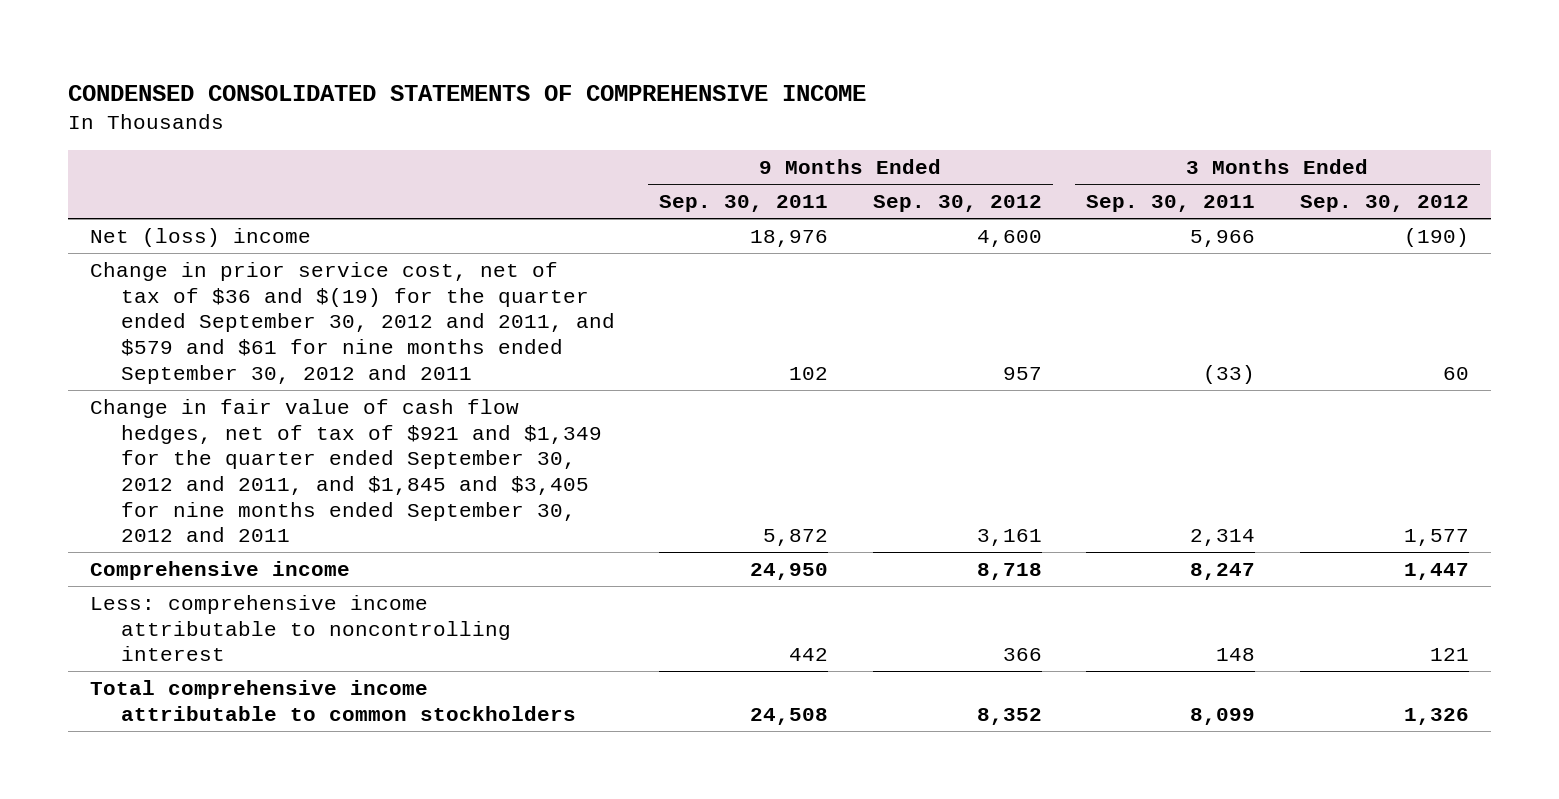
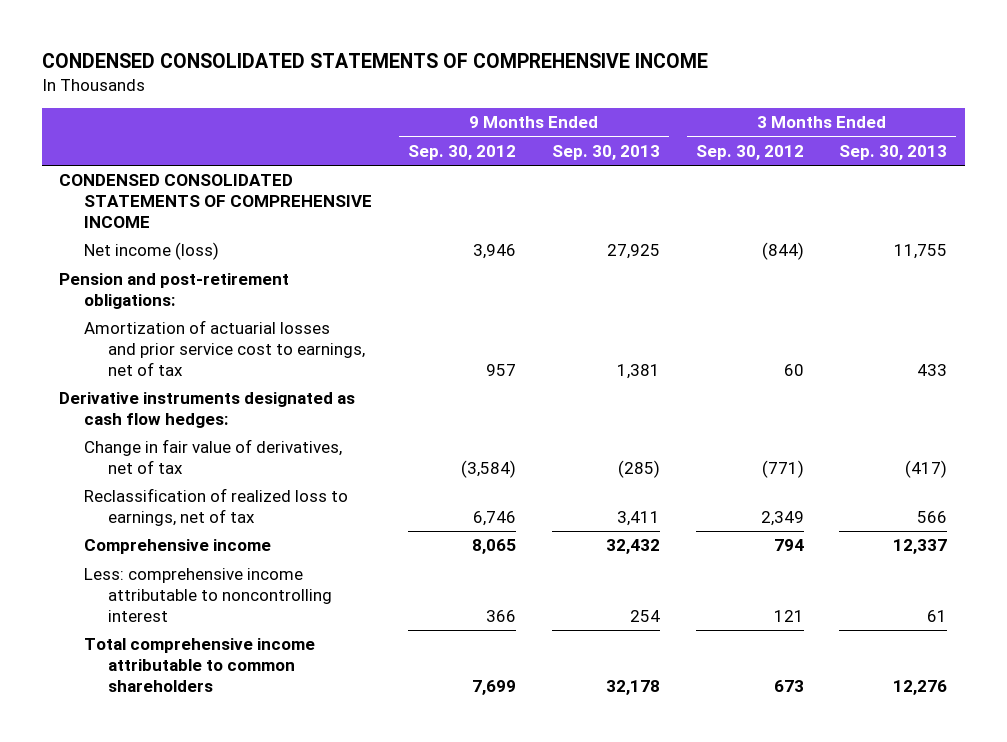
[659,195,829,213] Sep. 30, 2011 -> none
[1086,195,1256,213] Sep. 30, 2011 -> none
none -> [551,145,660,161] Sep. 30, 2013
none -> [839,145,948,161] Sep. 30, 2013
[90,398,602,543] Change in fair value of cash flow hedges, net of tax of $921 and $1,349 for the quarter ended September 30, 2012 and 2011, and $1,845 and $3,405 for nine months ended September 30, 2012 and 2011 -> none
none -> [59,174,372,229] CONDENSED CONSOLIDATED STATEMENTS OF COMPREHENSIVE INCOME
[90,227,312,247] Net (loss) income -> [83,242,219,261] Net income (loss)
[976,229,1042,247] 4,600 -> [472,244,516,260] 3,946
[1403,227,1469,247] (190) -> [761,242,804,261] (844)
none -> [59,273,290,310] Pension and post-retirement obligations:
[90,261,615,384] Change in prior service cost, net of tax of $36 and $(19) for the quarter ended September 30, 2012 and 2011, and $579 and $61 for nine months ended September 30, 2012 and 2011 -> [83,320,366,377] Amortization of actuarial losses and prior service cost to earnings, net of tax
none -> [59,392,356,429] Derivative instruments designated as cash flow hedges:
none -> [83,439,342,475] Change in fair value of derivatives, net of tax
none -> [83,488,348,527] Reclassification of realized loss to earnings, net of tax
[976,562,1042,580] 8,718 -> [471,539,516,555] 8,065
[1403,562,1469,580] 1,447 -> [773,539,804,552] 794
[90,679,576,721] Total comprehensive income attributable to common stockholders -> [83,638,315,693] Total comprehensive income attributable to common shareholders
[976,707,1042,725] 8,352 -> [471,680,516,696] 7,699
[1403,707,1469,725] 1,326 -> [773,680,804,693] 673

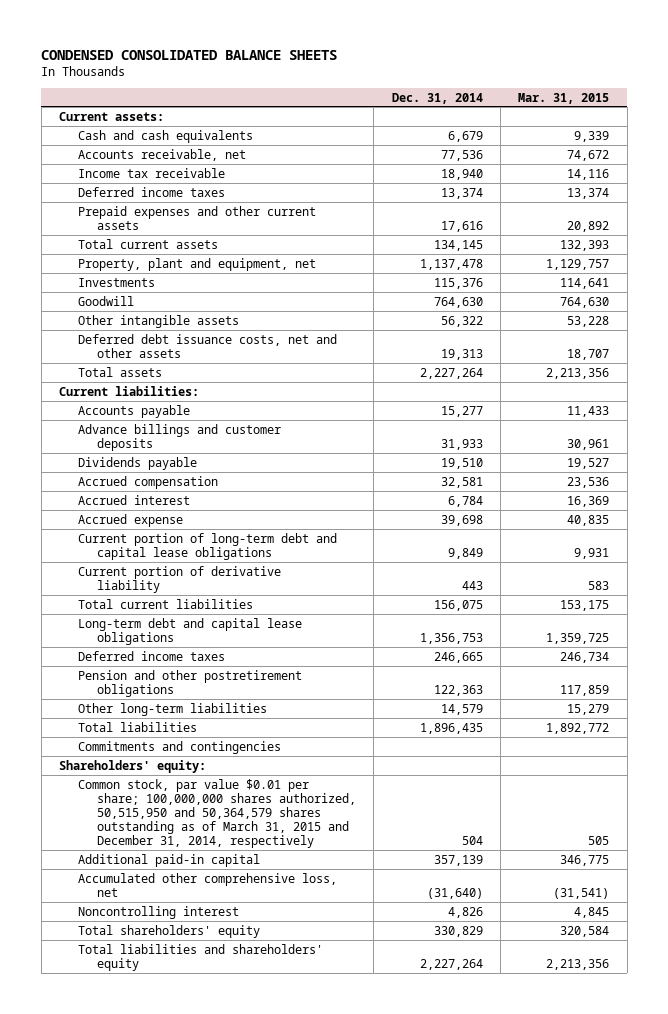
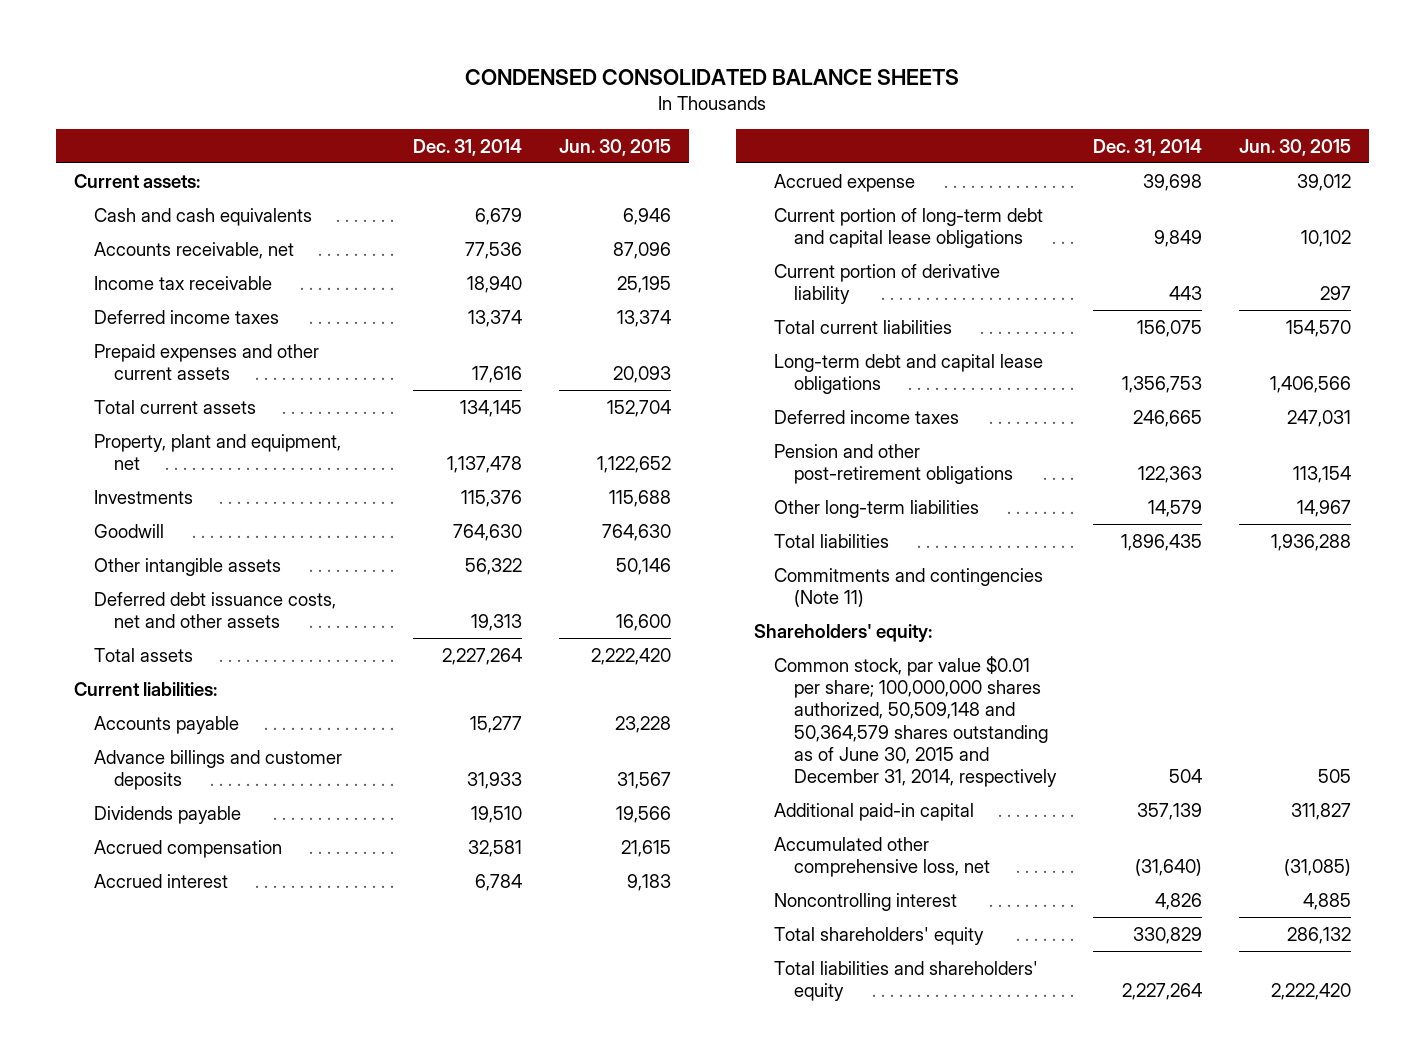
[518,92,610,104] Mar. 31, 2015 -> none
none -> [558,138,671,156] Jun. 30, 2015
[78,669,303,697] Pension and other postretirement obligations -> [774,443,1013,485] Pension and other post-retirement obligations
[78,740,282,754] Commitments and contingencies -> [774,567,1044,608] Commitments and contingencies (Note 11)
[78,778,356,848] Common stock, par value $0.01 per share; 100,000,000 shares authorized, 50,515,950 and 50,364,579 shares outstanding as of March 31, 2015 and December 31, 2014, respectively -> [774,655,1057,788] Common stock, par value $0.01 per share; 100,000,000 shares authorized, 50,509,148 and 50,364,579 shares outstanding as of June 30, 2015 and December 31, 2014, respectively

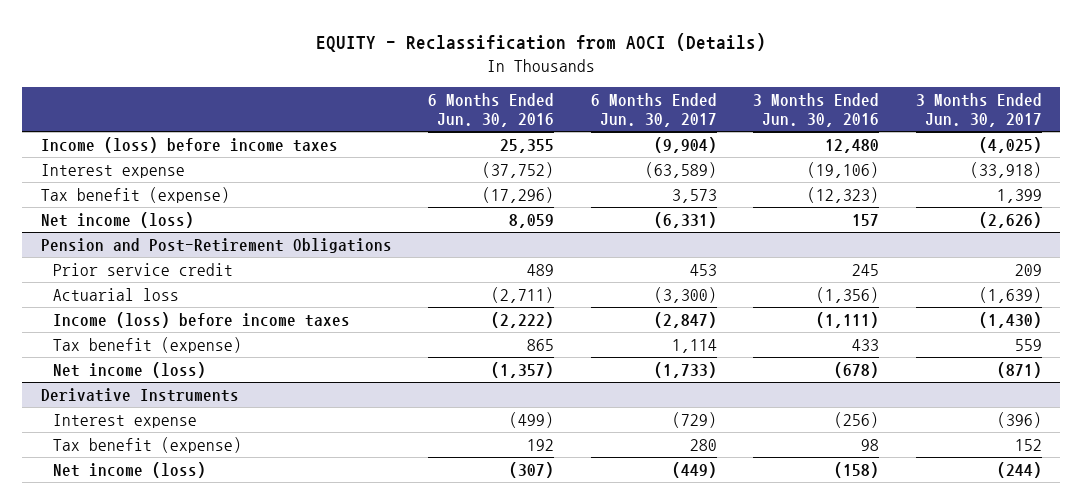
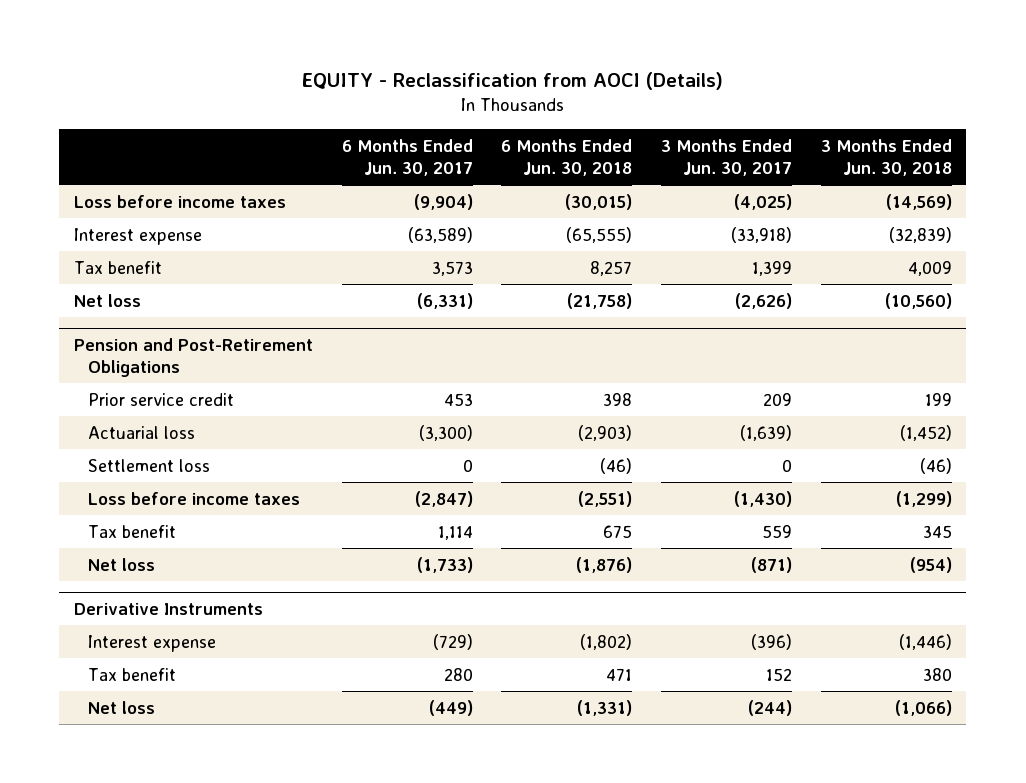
[428,92,555,128] 6 Months Ended Jun. 30, 2016 -> none
[753,92,880,128] 3 Months Ended Jun. 30, 2016 -> none
none -> [501,138,633,176] 6 Months Ended Jun. 30, 2018
none -> [821,138,953,176] 3 Months Ended Jun. 30, 2018
[40,136,338,153] Income (loss) before income taxes -> [73,194,286,208] Loss before income taxes
[40,186,230,203] Tax benefit (expense) -> [73,260,162,274] Tax benefit
[40,211,194,228] Net income (loss) -> [73,293,141,307] Net loss
none -> [87,458,210,472] Settlement loss
[53,311,351,328] Income (loss) before income taxes -> [87,491,300,505] Loss before income taxes
[53,336,243,353] Tax benefit (expense) -> [87,524,176,538] Tax benefit
[53,361,207,378] Net income (loss) -> [87,557,155,571] Net loss
[53,436,243,453] Tax benefit (expense) -> [87,667,176,681] Tax benefit
[53,461,207,478] Net income (loss) -> [87,700,155,714] Net loss

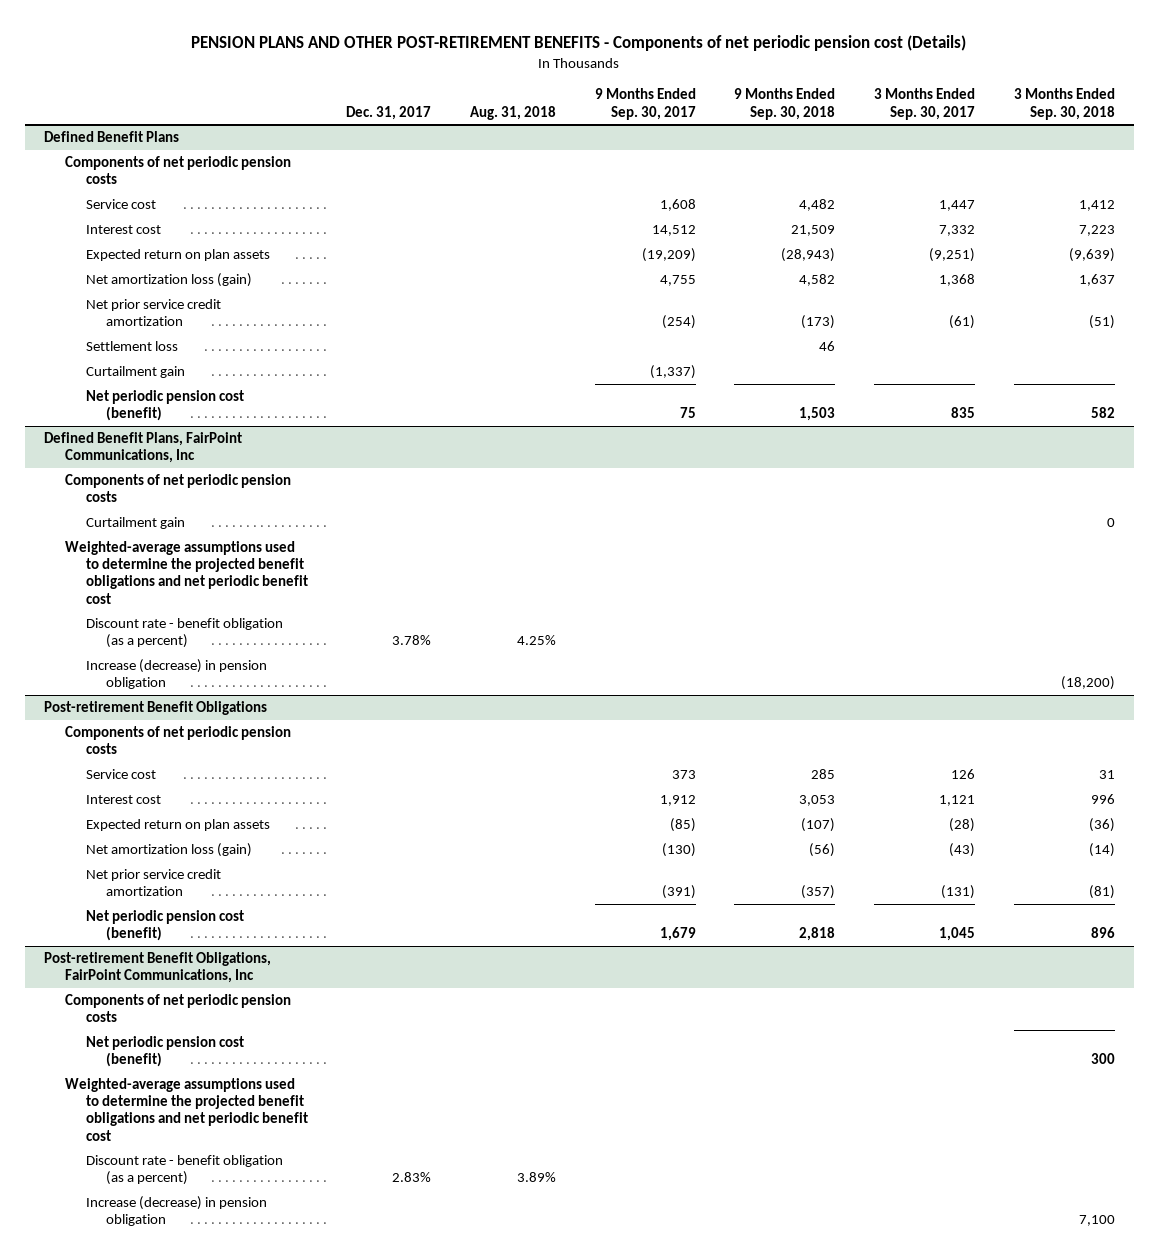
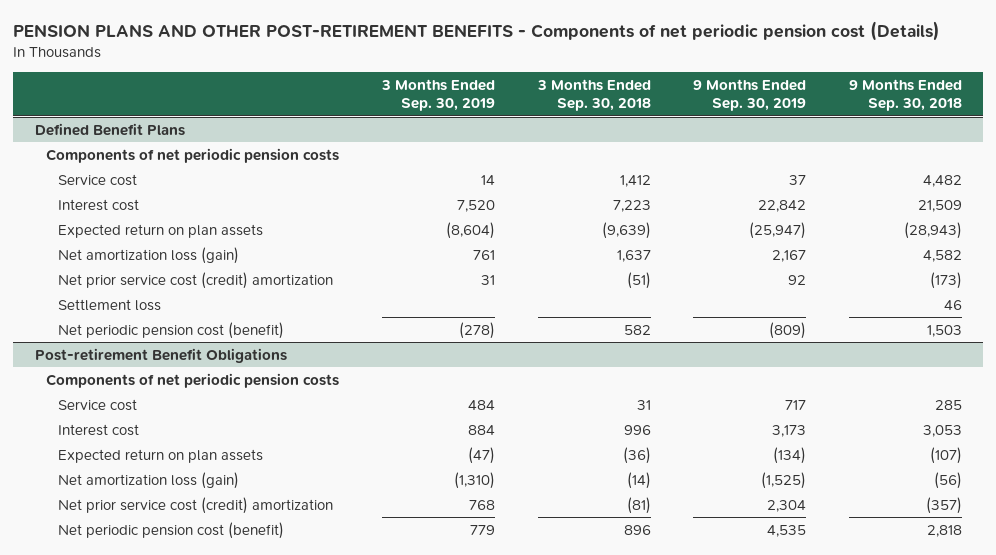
[346,105,432,120] Dec. 31, 2017 -> none
[469,105,556,120] Aug. 31, 2018 -> none
[594,88,696,120] 9 Months Ended Sep. 30, 2017 -> none
[873,88,975,120] 3 Months Ended Sep. 30, 2017 -> none
none -> [380,78,495,112] 3 Months Ended Sep. 30, 2019
none -> [693,78,807,112] 9 Months Ended Sep. 30, 2019
[85,299,221,327] Net prior service credit amortization -> [57,271,333,289] Net prior service cost (credit) amortization
[85,366,185,379] Curtailment gain -> none
[43,432,242,464] Defined Benefit Plans, FairPoint Communications, Inc -> none
[64,474,291,503] Components of net periodic pension costs -> none
[85,517,185,530] Curtailment gain -> none
[64,541,308,604] Weighted-average assumptions used to determine the projected benefit obligations and net periodic benefit cost -> none
[85,618,283,649] Discount rate - benefit obligation (as a percent) -> none
[85,659,267,690] Increase (decrease) in pension obligation -> none
[85,869,221,897] Net prior service credit amortization -> [57,496,333,514] Net prior service cost (credit) amortization
[43,952,271,984] Post-retirement Benefit Obligations, FairPoint Communications, Inc -> none
[64,994,291,1023] Components of net periodic pension costs -> none
[85,1036,244,1068] Net periodic pension cost (benefit) -> none
[64,1078,308,1141] Weighted-average assumptions used to determine the projected benefit obligations and net periodic benefit cost -> none
[85,1155,283,1186] Discount rate - benefit obligation (as a percent) -> none
[85,1196,267,1227] Increase (decrease) in pension obligation -> none

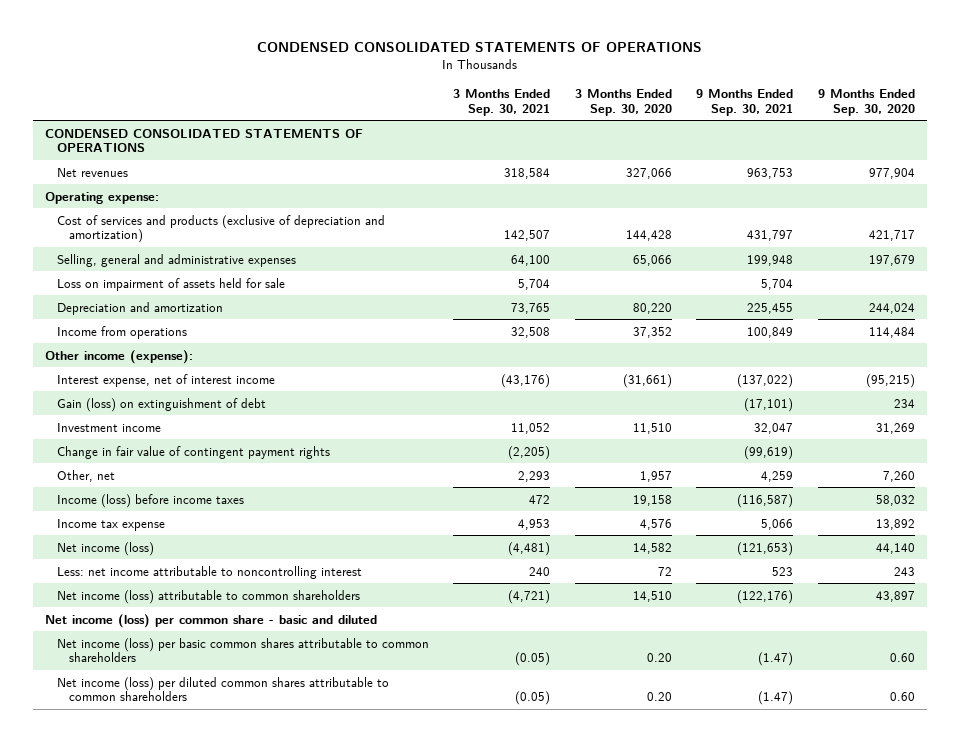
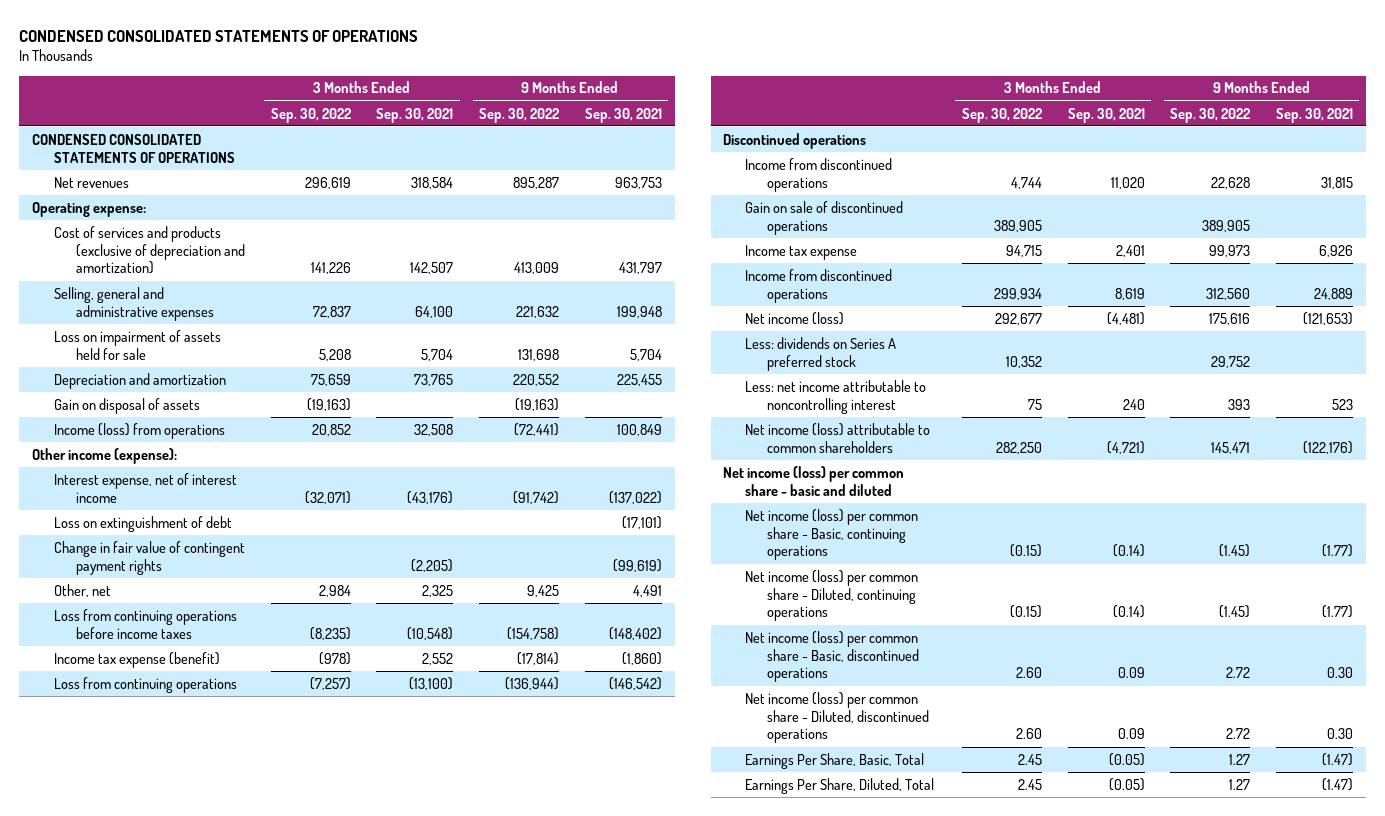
[574,88,672,116] 3 Months Ended Sep. 30, 2020 -> none
[817,88,915,116] 9 Months Ended Sep. 30, 2020 -> none
none -> [270,107,351,123] Sep. 30, 2022
none -> [479,107,560,123] Sep. 30, 2022
none -> [53,397,200,414] Gain on disposal of assets
[57,325,188,339] Income from operations -> [53,422,225,439] Income (loss) from operations
[57,422,162,432] Investment income -> none
[57,397,267,412] Gain (loss) on extinguishment of debt -> [53,515,232,532] Loss on extinguishment of debt
[518,470,551,482] 2,293 -> [422,584,454,597] 2,325
[761,470,794,482] 4,259 -> [632,584,662,597] 4,491
[57,493,245,508] Income (loss) before income taxes -> [53,608,237,639] Loss from continuing operations before income taxes
[529,494,551,504] 472 -> [407,626,454,640] (10,548)
[737,493,794,508] (116,587) -> [608,626,662,640] (148,402)
none -> [53,651,220,668] Income tax expense (benefit)
none -> [53,676,237,693] Loss from continuing operations
none -> [723,132,867,149] Discontinued operations
none -> [745,157,893,192] Income from discontinued operations
none -> [745,200,904,235] Gain on sale of discontinued operations
[518,518,551,530] 4,953 -> [1115,244,1145,257] 2,401
[761,518,794,530] 5,066 -> [1318,244,1353,257] 6,926
none -> [745,268,893,303] Income from discontinued operations
none -> [745,336,897,371] Less: dividends on Series A preferred stock
none -> [745,508,919,561] Net income (loss) per common share - Basic, continuing operations
none -> [745,569,919,622] Net income (loss) per common share - Diluted, continuing operations
none -> [745,630,919,683] Net income (loss) per common share - Basic, discontinued operations
none -> [745,691,929,744] Net income (loss) per common share - Diluted, discontinued operations
[57,637,430,663] Net income (loss) per basic common shares attributable to common shareholders -> [745,752,925,769] Earnings Per Share, Basic, Total
[57,676,390,702] Net income (loss) per diluted common shares attributable to common shareholders -> [745,777,935,794] Earnings Per Share, Diluted, Total

